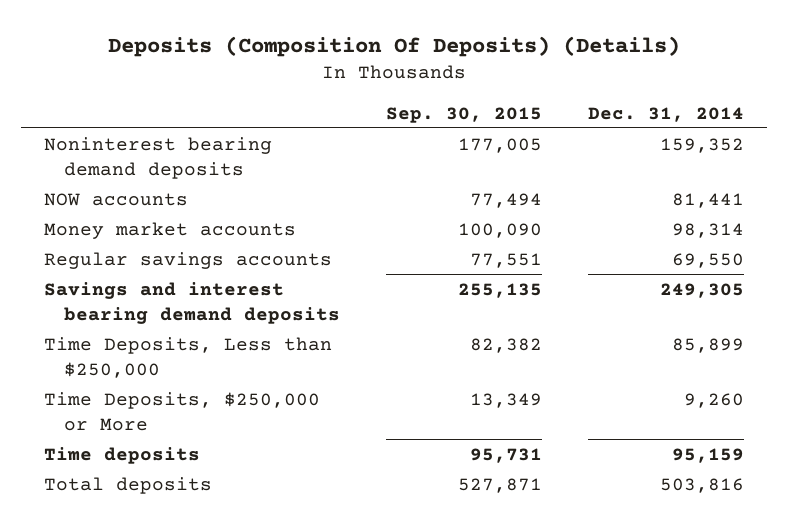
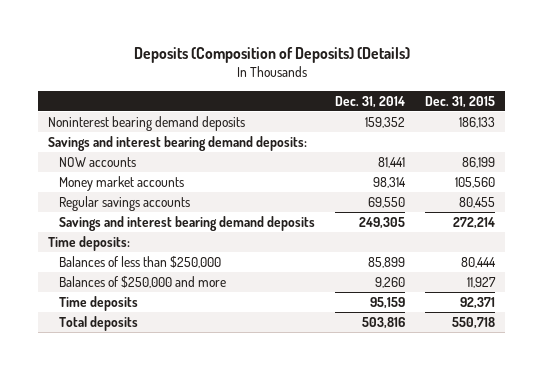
[108,35,681,57] Deposits (Composition Of Deposits) (Details) -> [133,47,410,64] Deposits (Composition of Deposits) (Details)
[386,106,543,123] Sep. 30, 2015 -> none
none -> [425,95,496,108] Dec. 31, 2015
none -> [48,135,308,151] Savings and interest bearing demand deposits:
none -> [48,235,131,251] Time deposits:
[44,336,333,378] Time Deposits, Less than $250,000 -> [59,255,222,268] Balances of less than $250,000
[44,391,321,431] Time Deposits, $250,000 or More -> [59,275,227,288] Balances of $250,000 and more

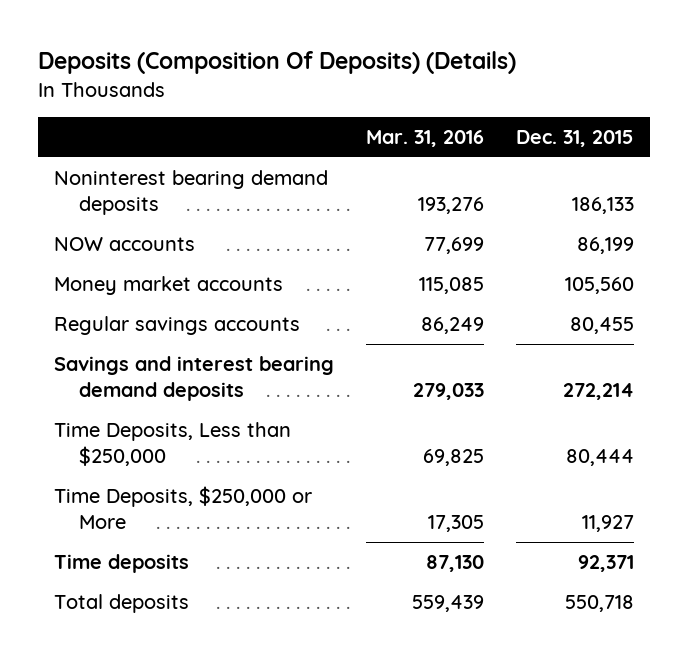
[133,47,410,64] Deposits (Composition of Deposits) (Details) -> [38,51,517,75] Deposits (Composition Of Deposits) (Details)
[335,95,406,108] Dec. 31, 2014 -> none
none -> [366,129,485,147] Mar. 31, 2016
[48,135,308,151] Savings and interest bearing demand deposits: -> none
[48,235,131,251] Time deposits: -> none
[59,255,222,268] Balances of less than $250,000 -> [54,422,292,467] Time Deposits, Less than $250,000
[59,275,227,288] Balances of $250,000 and more -> [54,486,313,530] Time Deposits, $250,000 or More

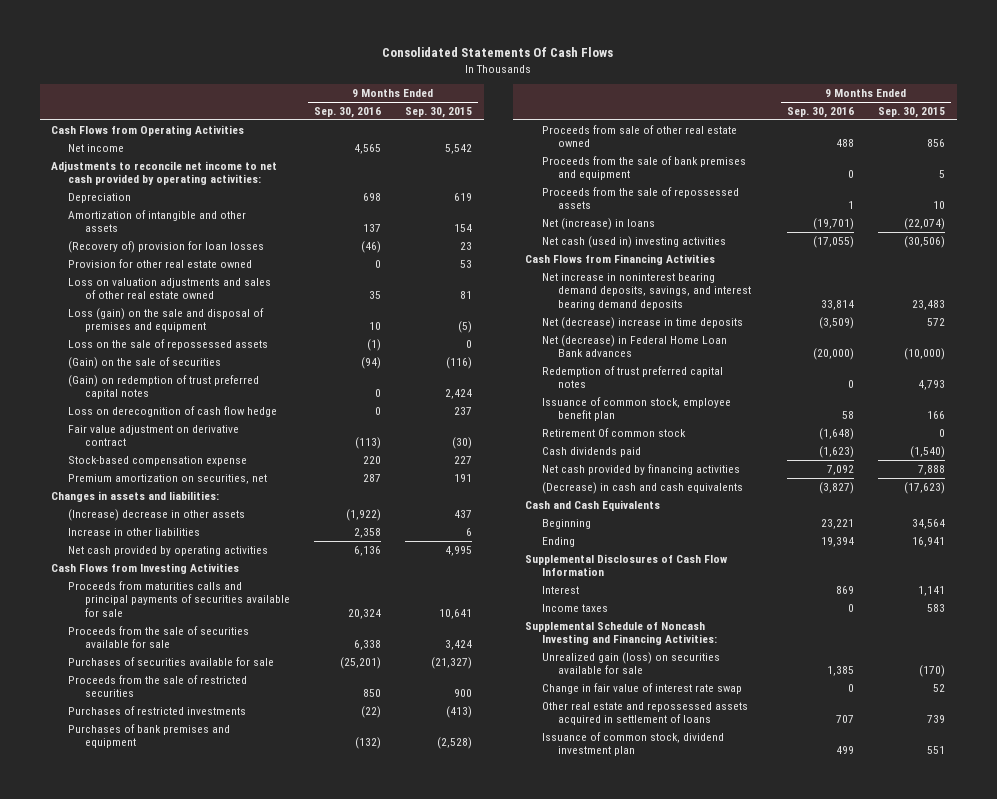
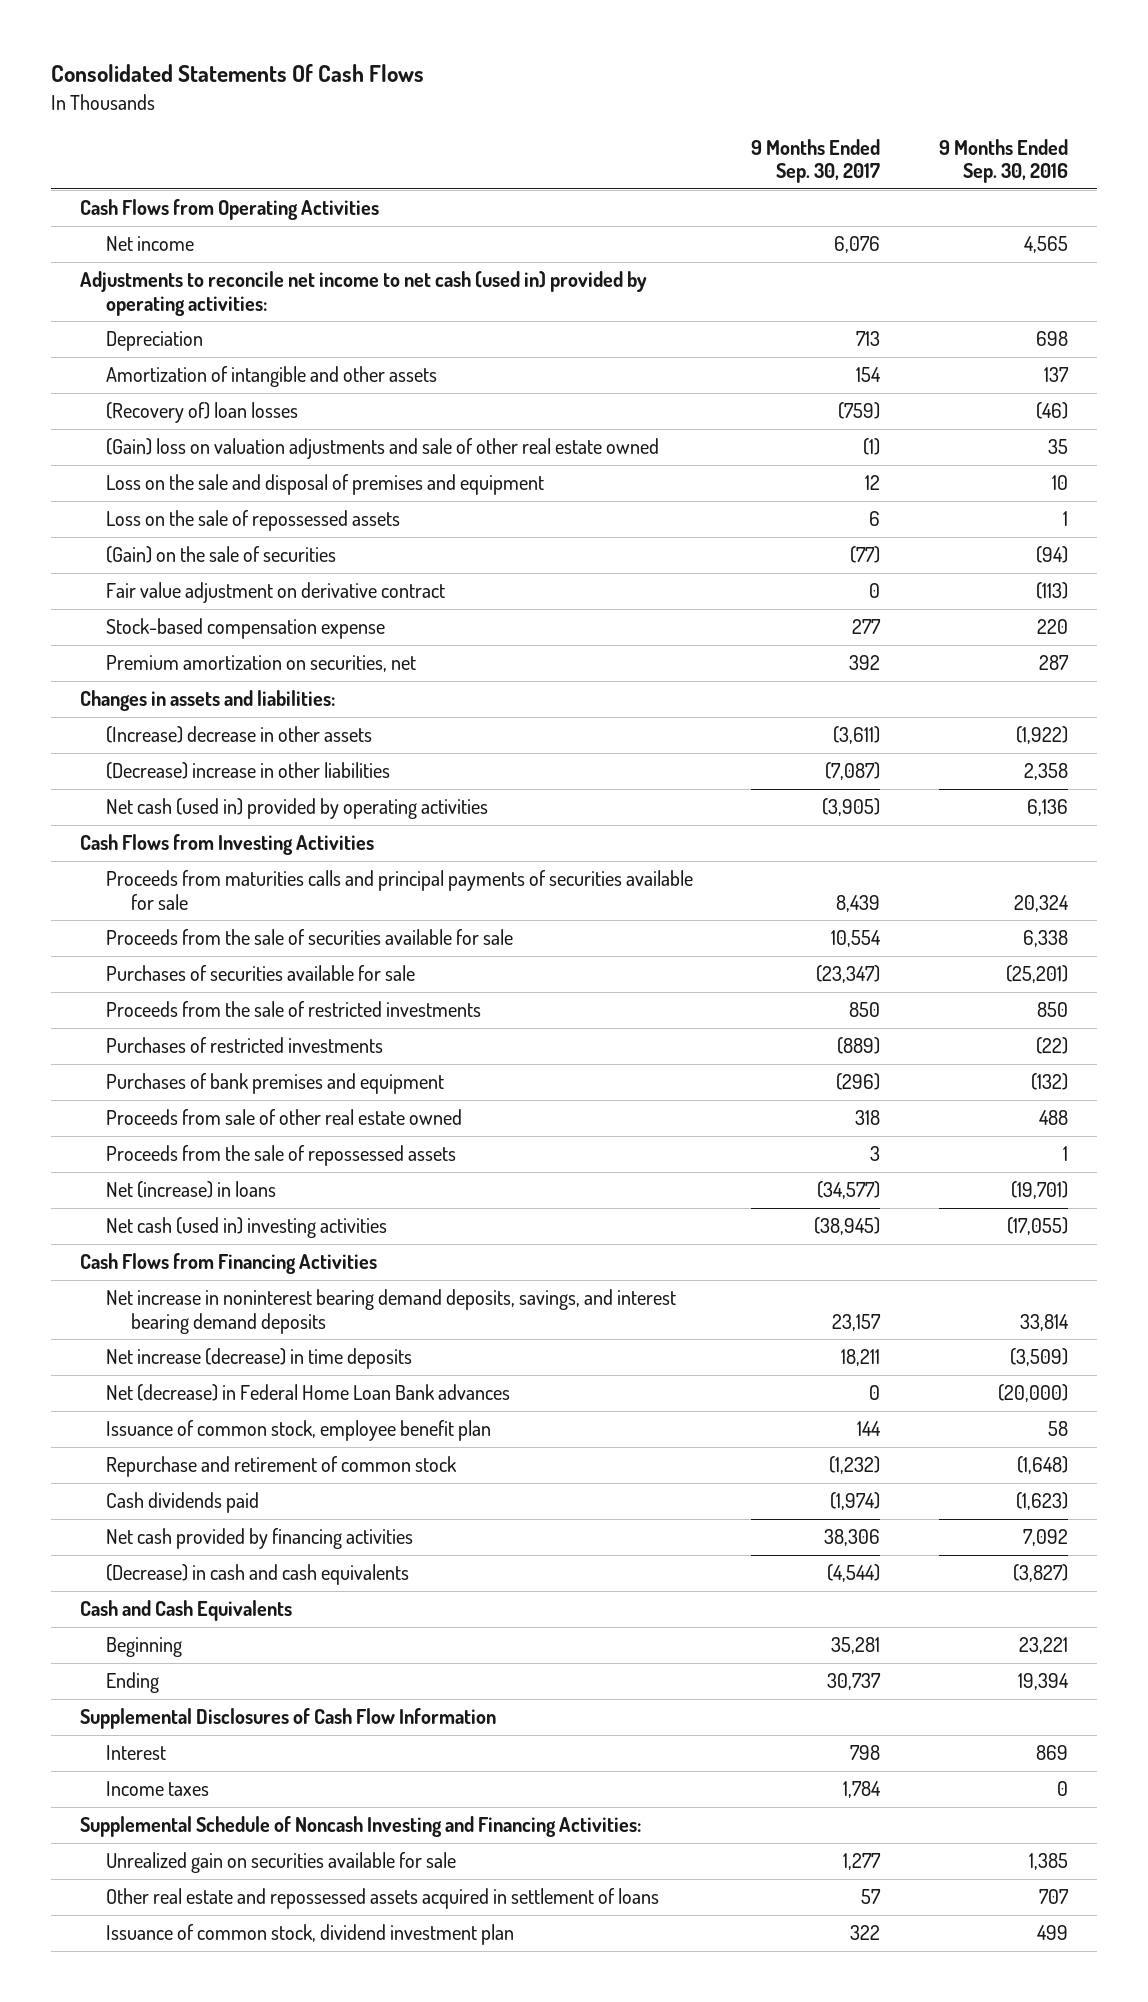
[404,107,472,119] Sep. 30, 2015 -> none
none -> [751,138,881,184] 9 Months Ended Sep. 30, 2017
[51,160,278,186] Adjustments to reconcile net income to net cash provided by operating activities: -> [80,271,648,316] Adjustments to reconcile net income to net cash (used in) provided by operating activities:
[68,258,253,268] Provision for other real estate owned -> none
[68,240,265,253] (Recovery of) provision for loan losses -> [105,402,298,424] (Recovery of) loan losses
[68,277,272,300] Loss on valuation adjustments and sales of other real estate owned -> [105,438,659,460] (Gain) loss on valuation adjustments and sale of other real estate owned
[68,307,265,333] Loss (gain) on the sale and disposal of premises and equipment -> [105,474,544,496] Loss on the sale and disposal of premises and equipment
[367,338,382,351] (1) -> [1062,511,1068,527] 1
[68,374,260,400] (Gain) on redemption of trust preferred capital notes -> none
[68,405,278,417] Loss on derecognition of cash flow hedge -> none
[68,527,201,536] Increase in other liabilities -> [105,762,390,780] (Decrease) increase in other liabilities
[68,545,269,556] Net cash provided by operating activities -> [105,798,488,820] Net cash (used in) provided by operating activities
[68,674,248,698] Proceeds from the sale of restricted securities -> [105,1001,481,1018] Proceeds from the sale of restricted investments
[541,155,746,181] Proceeds from the sale of bank premises and equipment -> none
[541,316,743,329] Net (decrease) increase in time deposits -> [105,1348,412,1370] Net increase (decrease) in time deposits
[541,365,723,389] Redemption of trust preferred capital notes -> none
[541,427,686,437] Retirement Of common stock -> [105,1456,457,1478] Repurchase and retirement of common stock
[541,682,742,694] Change in fair value of interest rate swap -> none
[541,651,720,675] Unrealized gain (loss) on securities available for sale -> [105,1852,456,1874] Unrealized gain on securities available for sale

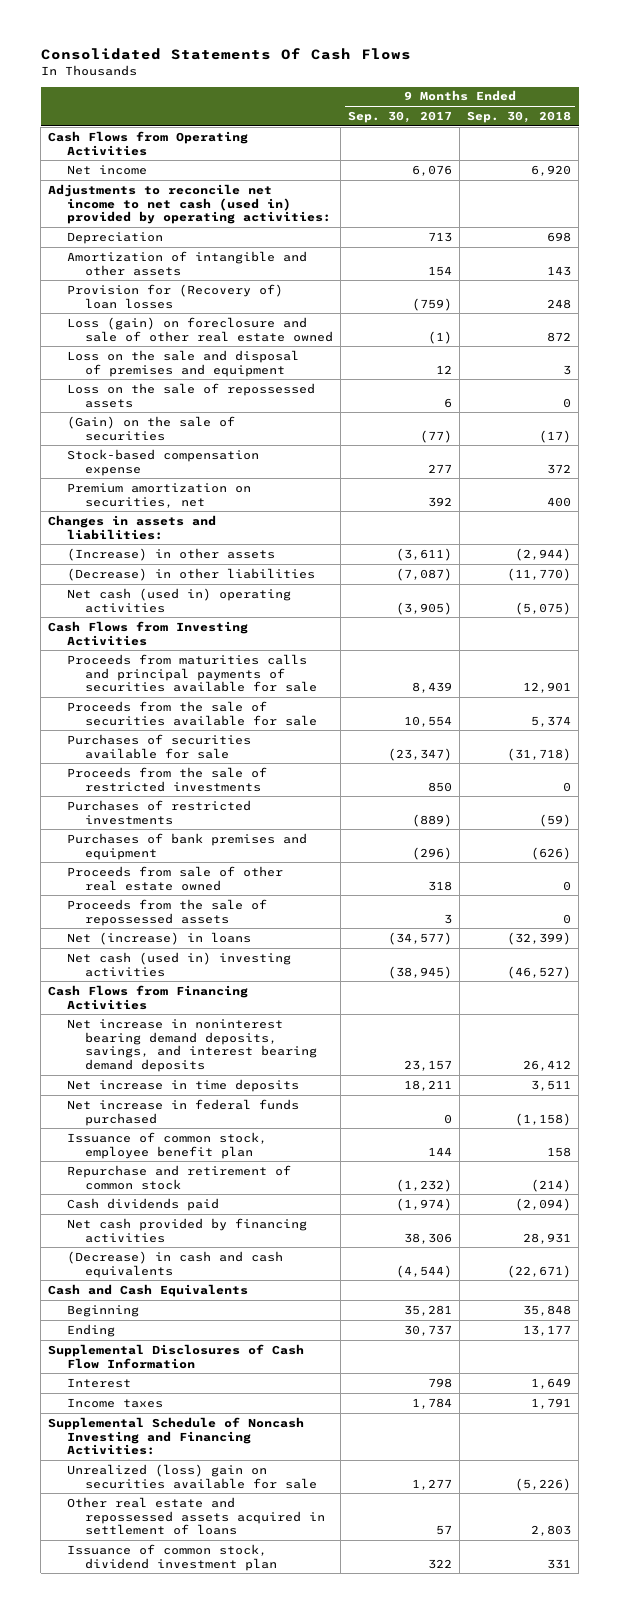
[938,138,1068,184] 9 Months Ended Sep. 30, 2016 -> none
none -> [467,111,572,124] Sep. 30, 2018
[105,402,298,424] (Recovery of) loan losses -> [66,283,283,309] Provision for (Recovery of) loan losses
[105,438,659,460] (Gain) loss on valuation adjustments and sale of other real estate owned -> [66,316,334,342] Loss (gain) on foreclosure and sale of other real estate owned
[105,582,445,604] Fair value adjustment on derivative contract -> none
[105,726,372,744] (Increase) decrease in other assets -> [66,547,275,561] (Increase) in other assets
[105,762,390,780] (Decrease) increase in other liabilities -> [66,567,315,581] (Decrease) in other liabilities
[105,798,488,820] Net cash (used in) provided by operating activities -> [66,587,291,613] Net cash (used in) operating activities
[105,1384,510,1402] Net (decrease) in Federal Home Loan Bank advances -> none
[105,1348,412,1370] Net increase (decrease) in time deposits -> [66,1078,299,1092] Net increase in time deposits
none -> [66,1098,299,1126] Net increase in federal funds purchased
[105,1852,456,1874] Unrealized gain on securities available for sale -> [66,1463,318,1489] Unrealized (loss) gain on securities available for sale

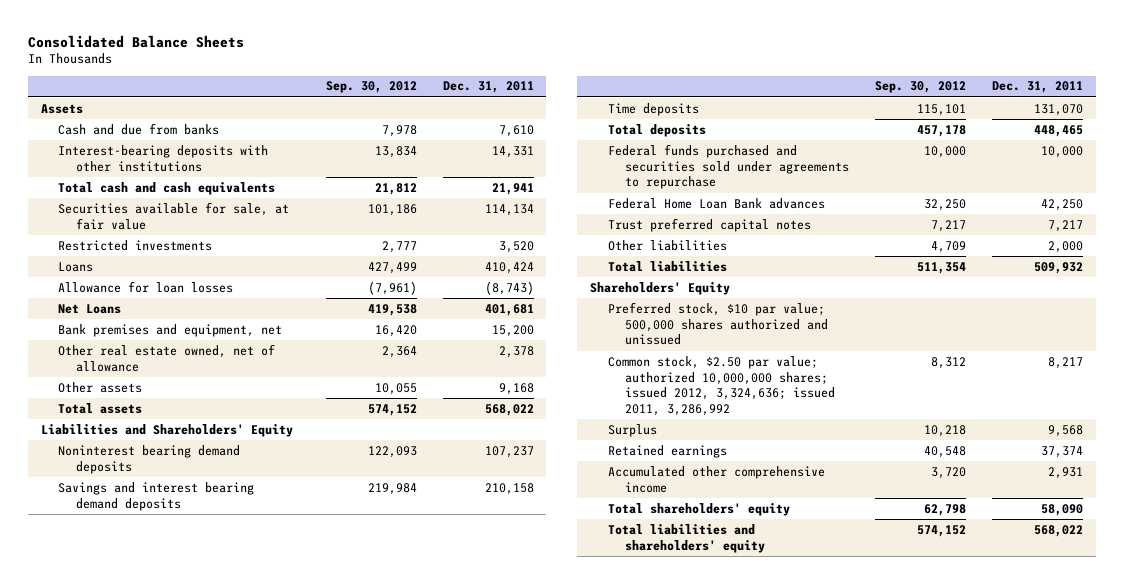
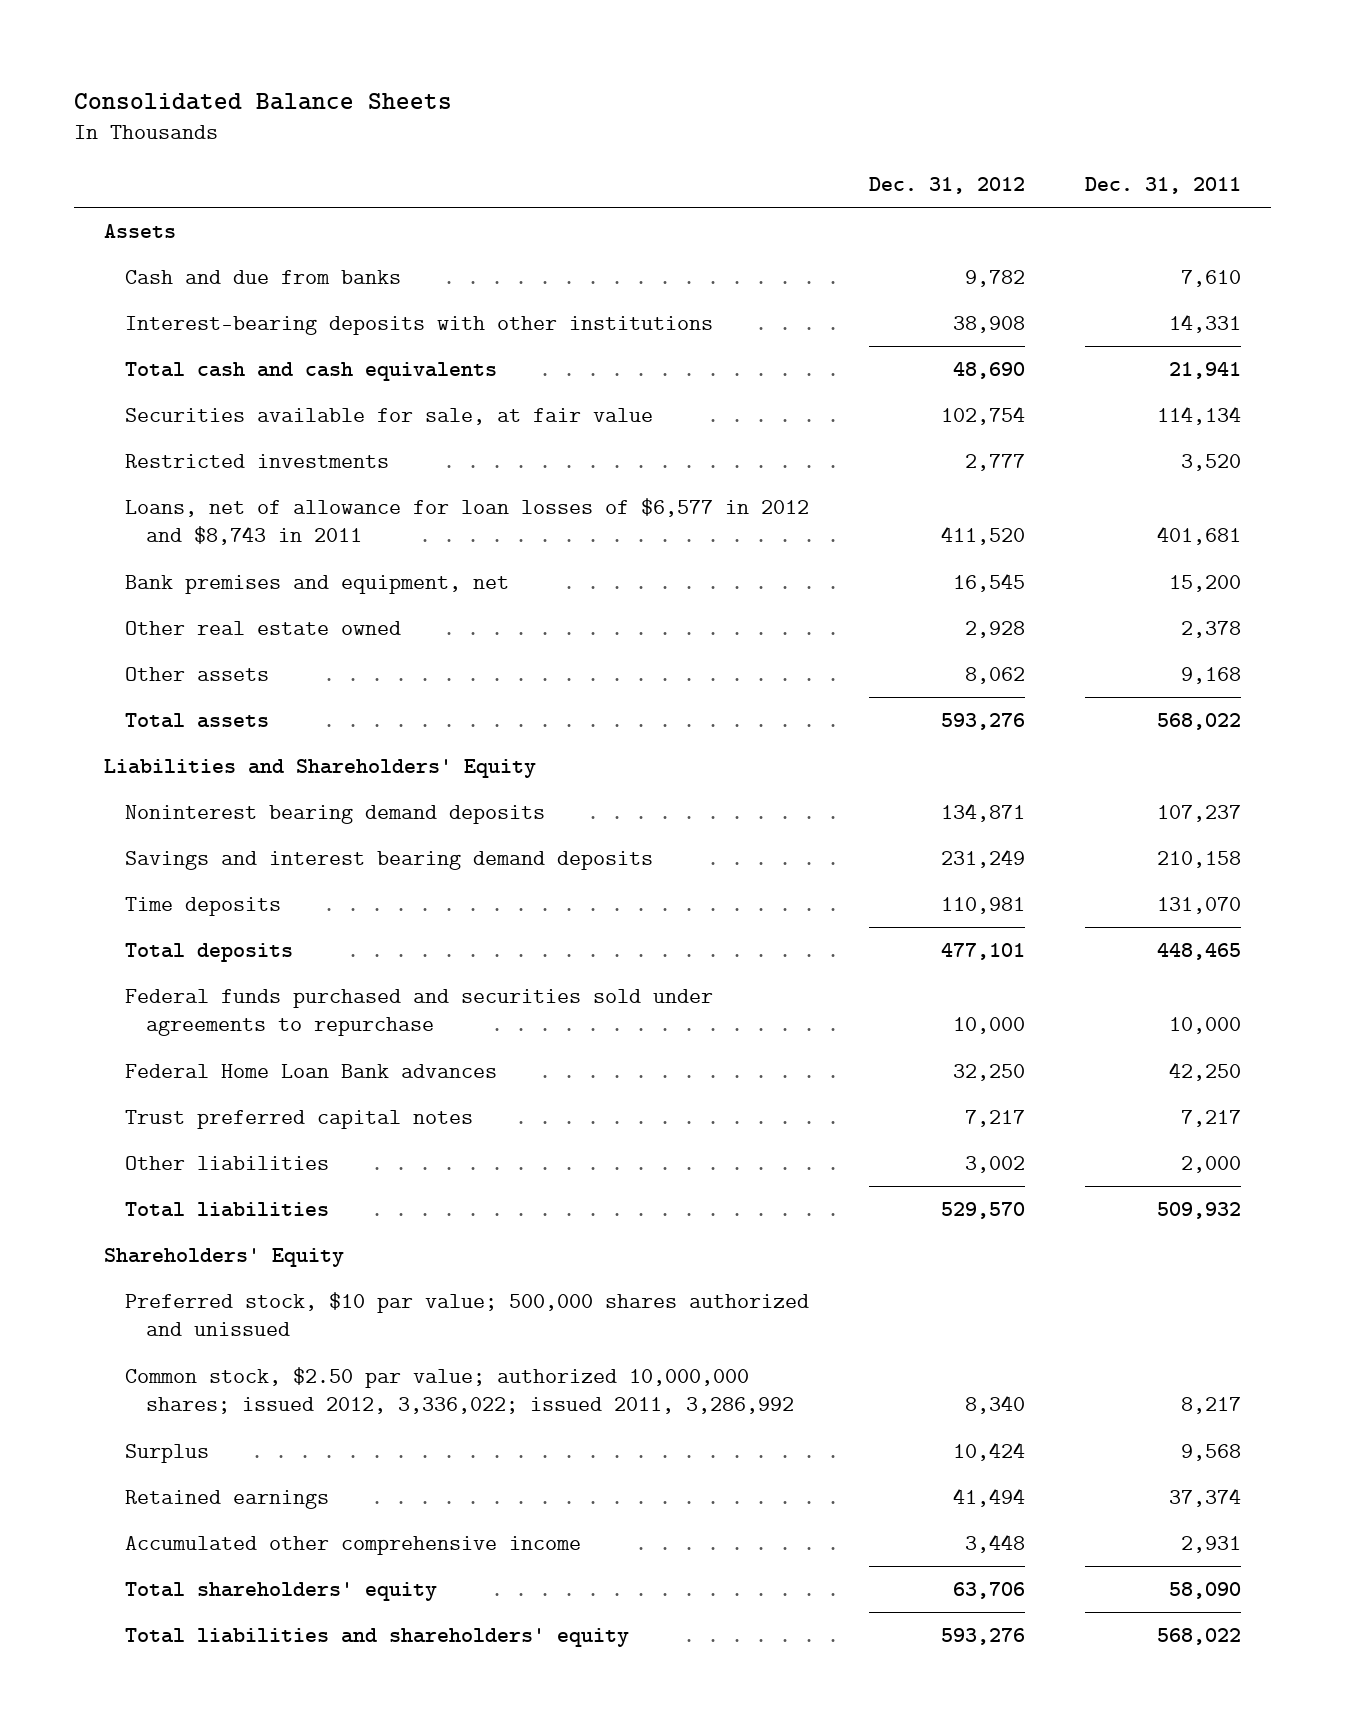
[325,81,417,94] Sep. 30, 2012 -> none
none -> [868,177,1025,195] Dec. 31, 2012
[58,261,94,272] Loans -> none
[58,280,234,293] Allowance for loan losses -> none
[58,303,122,314] Net Loans -> [124,497,809,546] Loans, net of allowance for loan losses of $6,577 in 2012 and $8,743 in 2011
[58,343,276,372] Other real estate owned, net of allowance -> [124,620,401,635] Other real estate owned
[607,355,836,417] Common stock, $2.50 par value; authorized 10,000,000 shares; issued 2012, 3,324,636; issued 2011, 3,286,992 -> [124,1366,794,1415] Common stock, $2.50 par value; authorized 10,000,000 shares; issued 2012, 3,336,022; issued 2011, 3,286,992

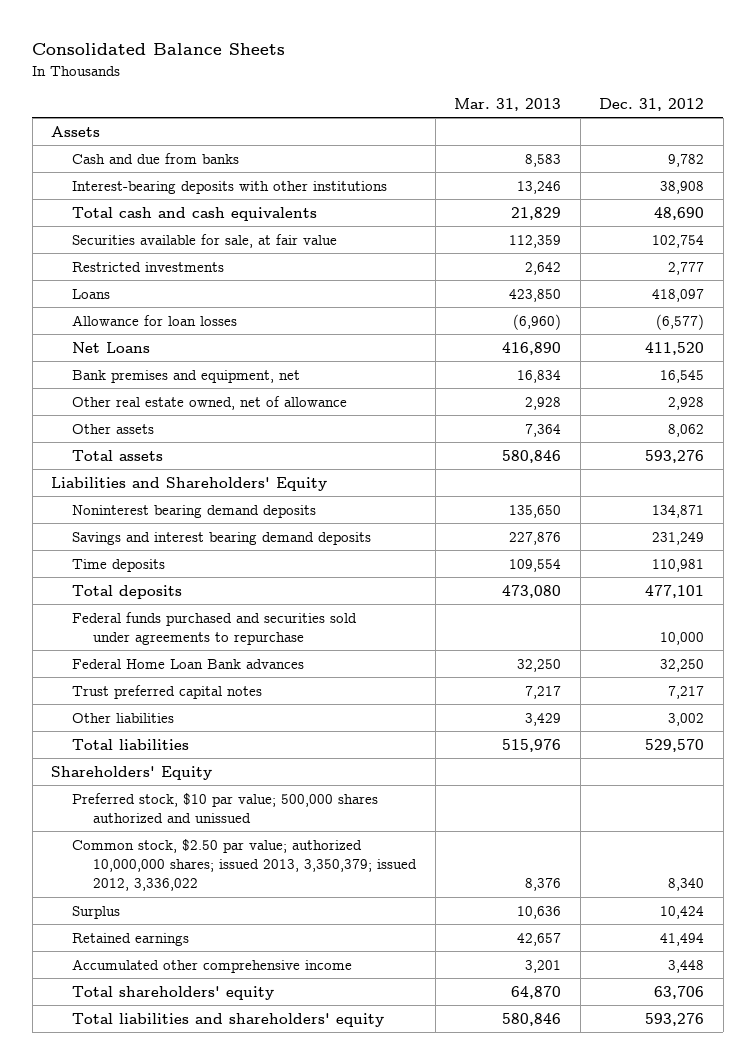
[1084,177,1241,195] Dec. 31, 2011 -> none
none -> [454,98,562,112] Mar. 31, 2013
none -> [72,288,111,299] Loans
none -> [72,314,238,326] Allowance for loan losses
[124,497,809,546] Loans, net of allowance for loan losses of $6,577 in 2012 and $8,743 in 2011 -> [72,341,151,353] Net Loans
[124,620,401,635] Other real estate owned -> [72,395,348,410] Other real estate owned, net of allowance
[124,1366,794,1415] Common stock, $2.50 par value; authorized 10,000,000 shares; issued 2012, 3,336,022; issued 2011, 3,286,992 -> [72,838,418,892] Common stock, $2.50 par value; authorized 10,000,000 shares; issued 2013, 3,350,379; issued 2012, 3,336,022

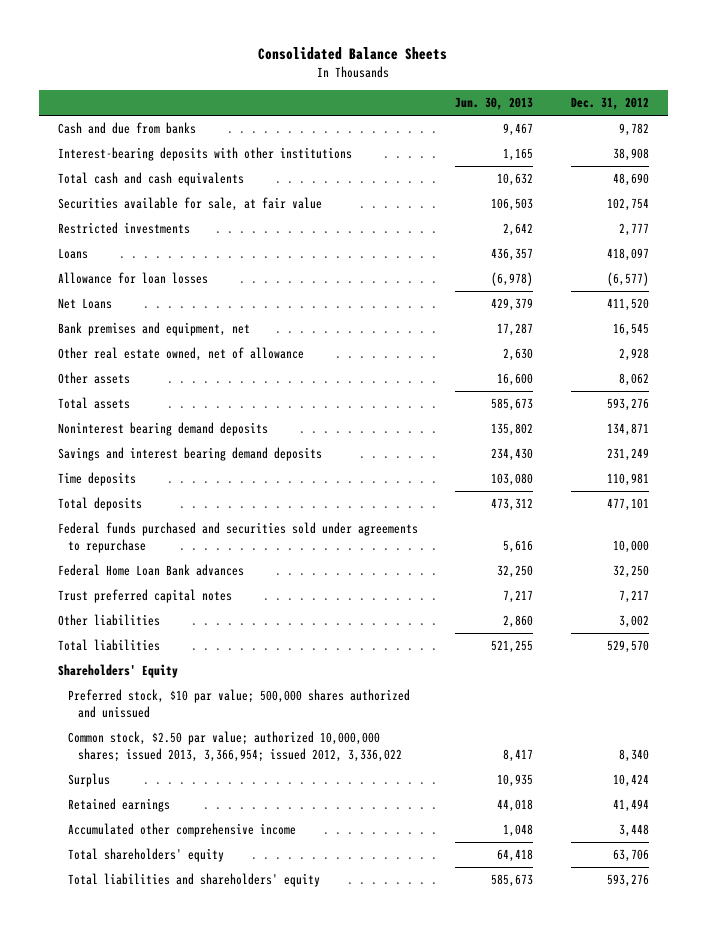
[454,98,562,112] Mar. 31, 2013 -> none
none -> [455,96,534,110] Jun. 30, 2013
[51,125,101,137] Assets -> none
[51,476,328,491] Liabilities and Shareholders' Equity -> none
[72,838,418,892] Common stock, $2.50 par value; authorized 10,000,000 shares; issued 2013, 3,350,379; issued 2012, 3,336,022 -> [68,731,403,762] Common stock, $2.50 par value; authorized 10,000,000 shares; issued 2013, 3,366,954; issued 2012, 3,336,022

